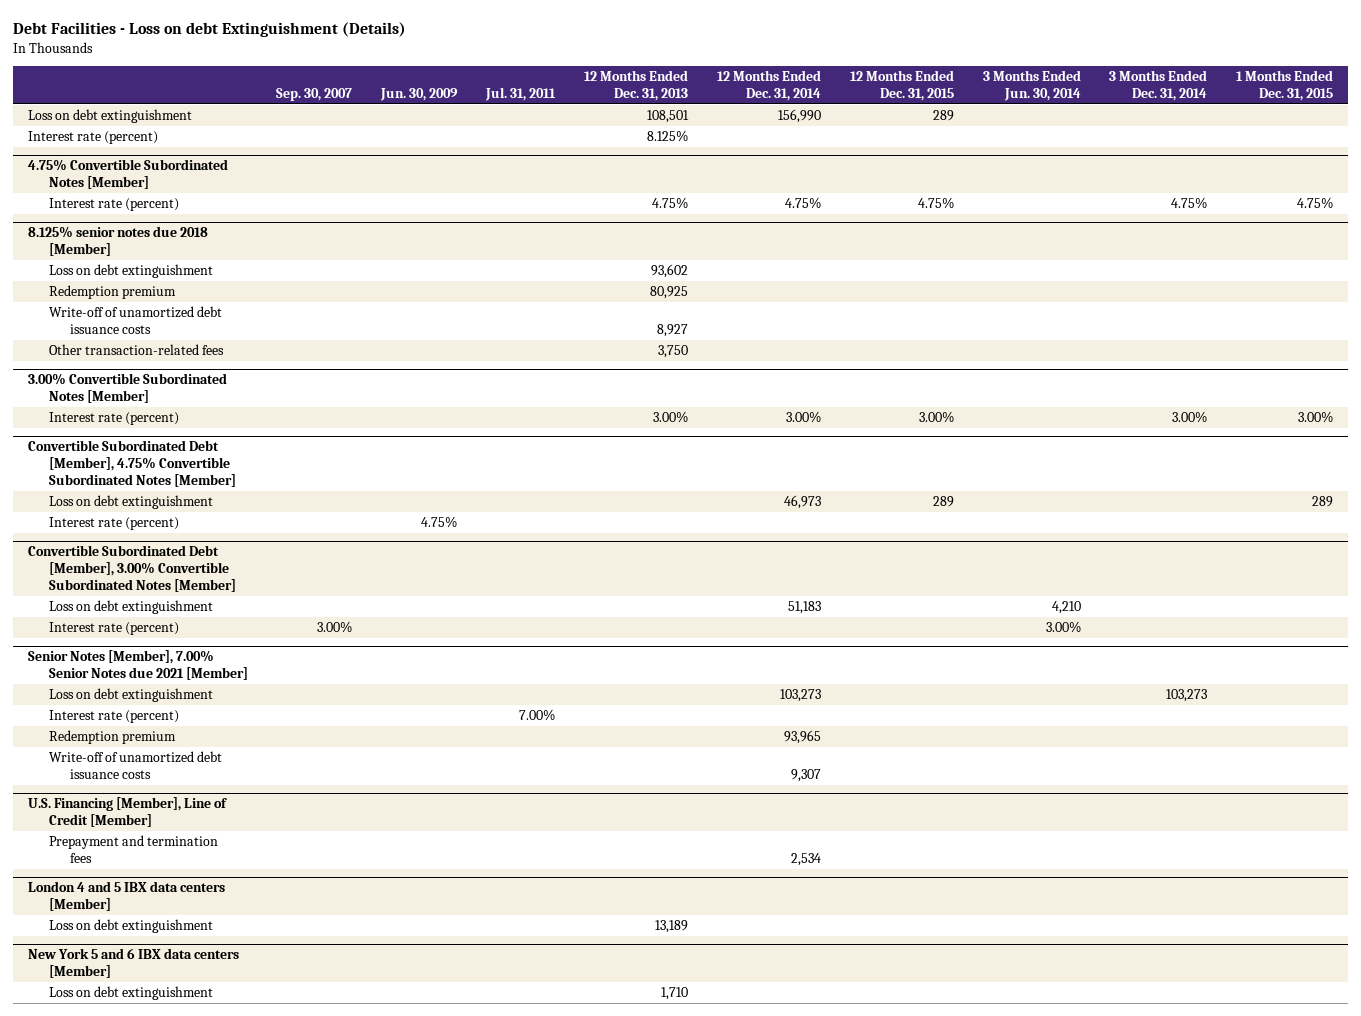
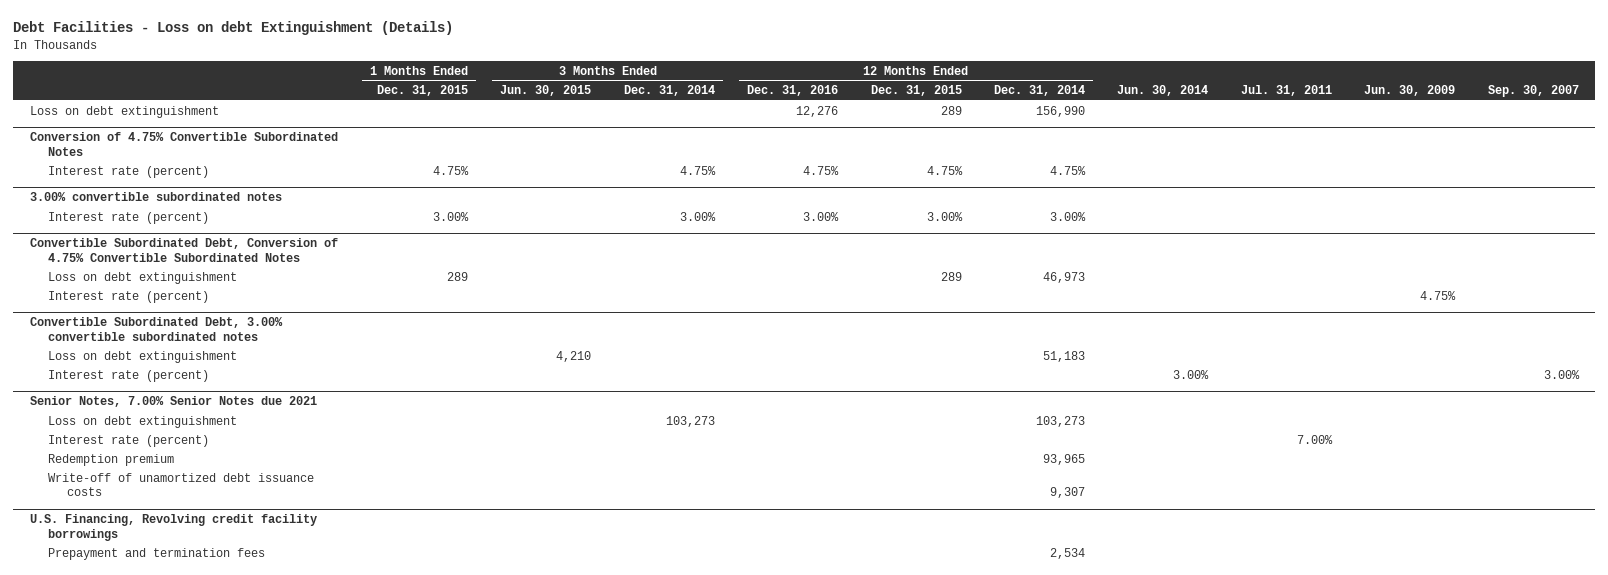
[584,70,689,102] 12 Months Ended Dec. 31, 2013 -> none
[982,70,1081,102] 3 Months Ended Jun. 30, 2014 -> none
none -> [500,85,592,97] Jun. 30, 2015
none -> [747,85,839,97] Dec. 31, 2016
none -> [1117,85,1209,97] Jun. 30, 2014
[27,131,158,145] Interest rate (percent) -> none
[27,159,228,190] 4.75% Convertible Subordinated Notes [Member] -> [29,132,338,156] Conversion of 4.75% Convertible Subordinated Notes
[27,226,208,257] 8.125% senior notes due 2018 [Member] -> none
[48,264,213,279] Loss on debt extinguishment -> none
[48,285,176,300] Redemption premium -> none
[48,306,222,334] Write-off of unamortized debt issuance costs -> none
[48,344,224,356] Other transaction-related fees -> none
[27,373,227,404] 3.00% Convertible Subordinated Notes [Member] -> [29,192,282,202] 3.00% convertible subordinated notes
[27,440,236,488] Convertible Subordinated Debt [Member], 4.75% Convertible Subordinated Notes [Member] -> [29,238,338,262] Convertible Subordinated Debt, Conversion of 4.75% Convertible Subordinated Notes
[27,545,236,593] Convertible Subordinated Debt [Member], 3.00% Convertible Subordinated Notes [Member] -> [29,317,283,341] Convertible Subordinated Debt, 3.00% convertible subordinated notes
[27,650,248,681] Senior Notes [Member], 7.00% Senior Notes due 2021 [Member] -> [29,396,317,408] Senior Notes, 7.00% Senior Notes due 2021
[27,797,227,828] U.S. Financing [Member], Line of Credit [Member] -> [29,514,317,541] U.S. Financing, Revolving credit facility borrowings
[27,881,225,912] London 4 and 5 IBX data centers [Member] -> none
[48,919,213,934] Loss on debt extinguishment -> none
[27,948,239,979] New York 5 and 6 IBX data centers [Member] -> none
[48,986,213,1001] Loss on debt extinguishment -> none

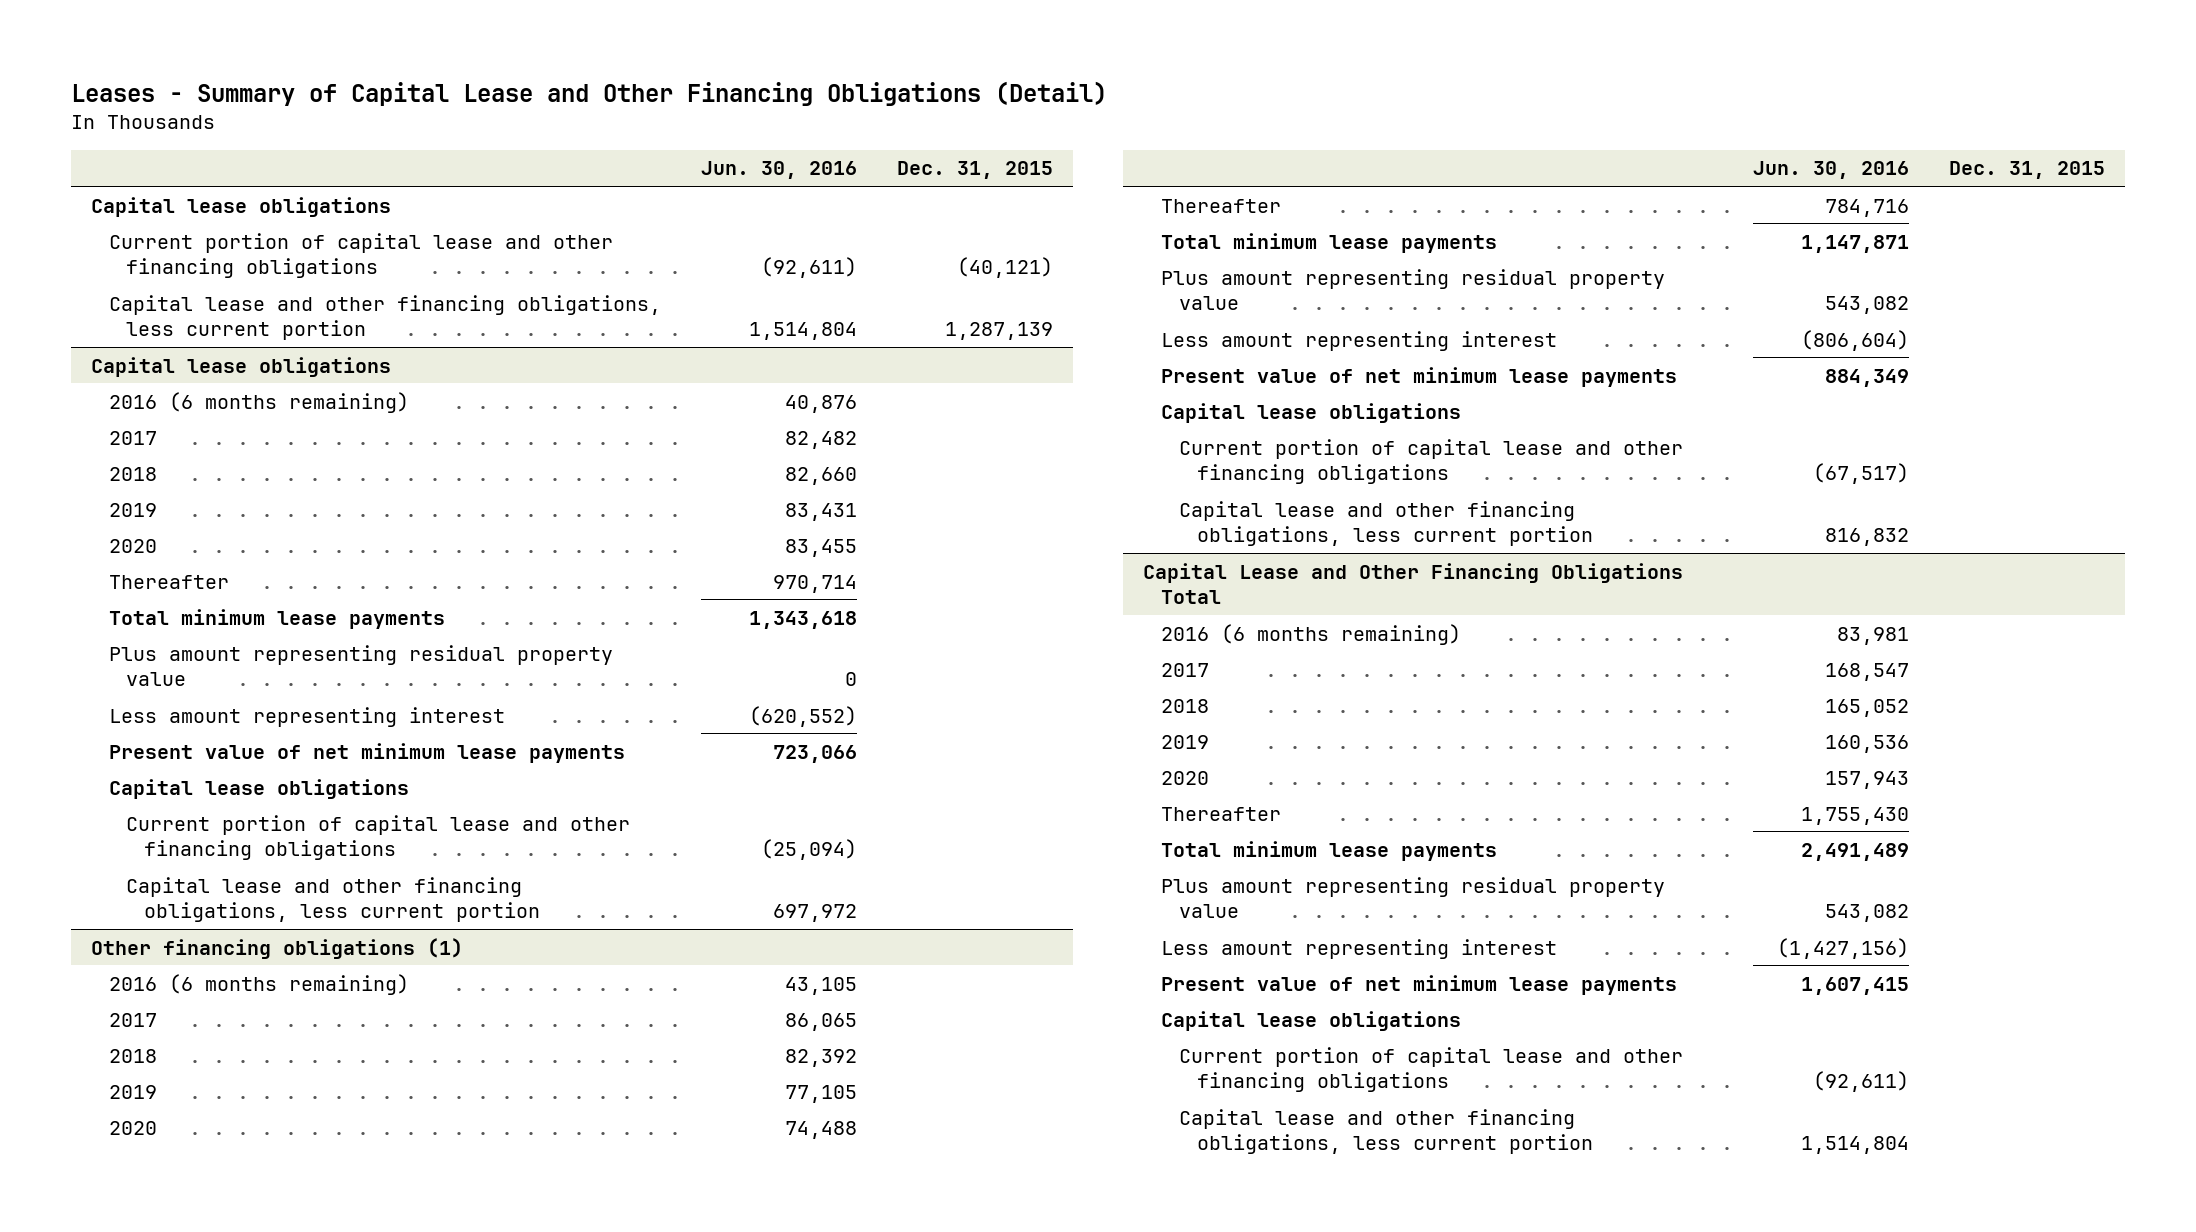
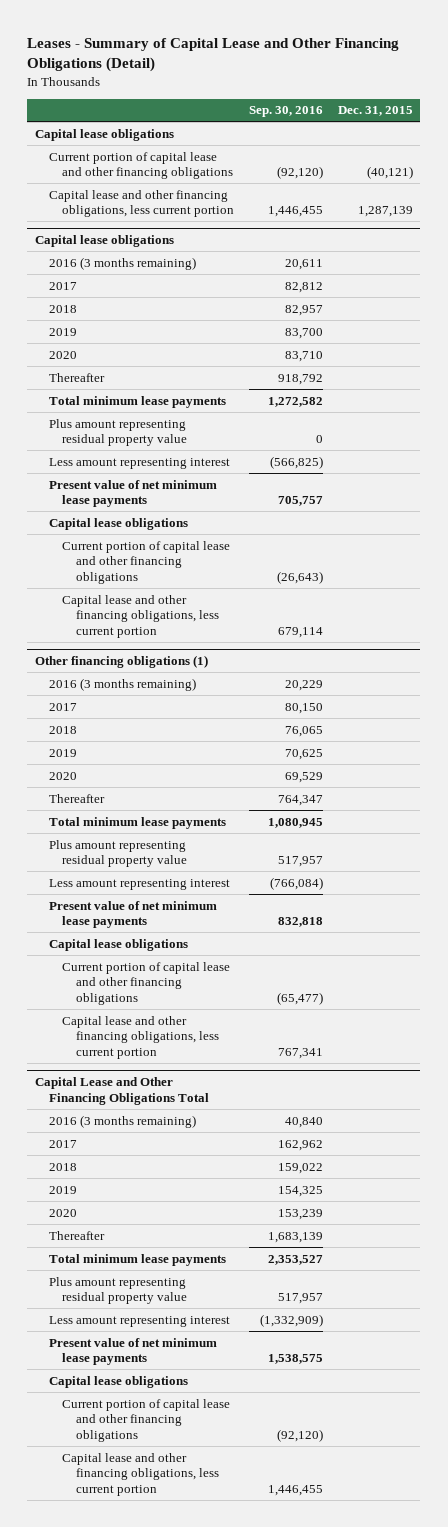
[700,161,857,180] Jun. 30, 2016 -> none
none -> [249,106,324,118] Sep. 30, 2016
[108,391,409,413] 2016 (6 months remaining) -> [48,256,196,270] 2016 (3 months remaining)
[108,973,409,995] 2016 (6 months remaining) -> [48,677,196,691] 2016 (3 months remaining)
[1161,623,1462,645] 2016 (6 months remaining) -> [48,1114,196,1128] 2016 (3 months remaining)

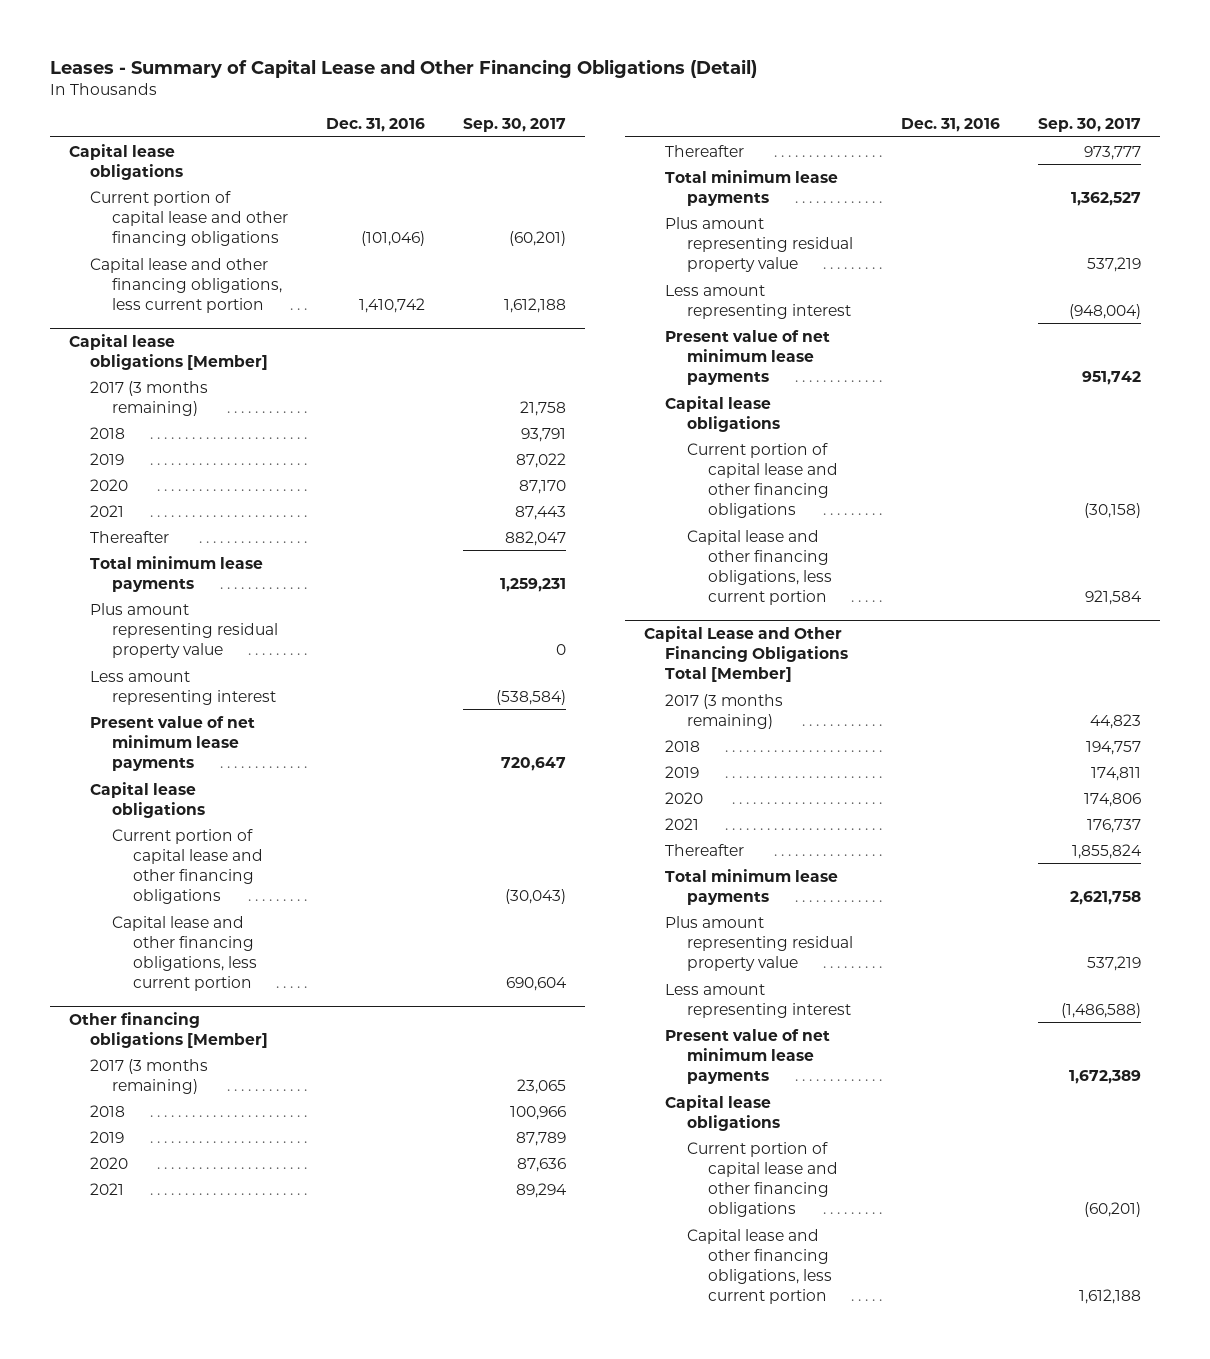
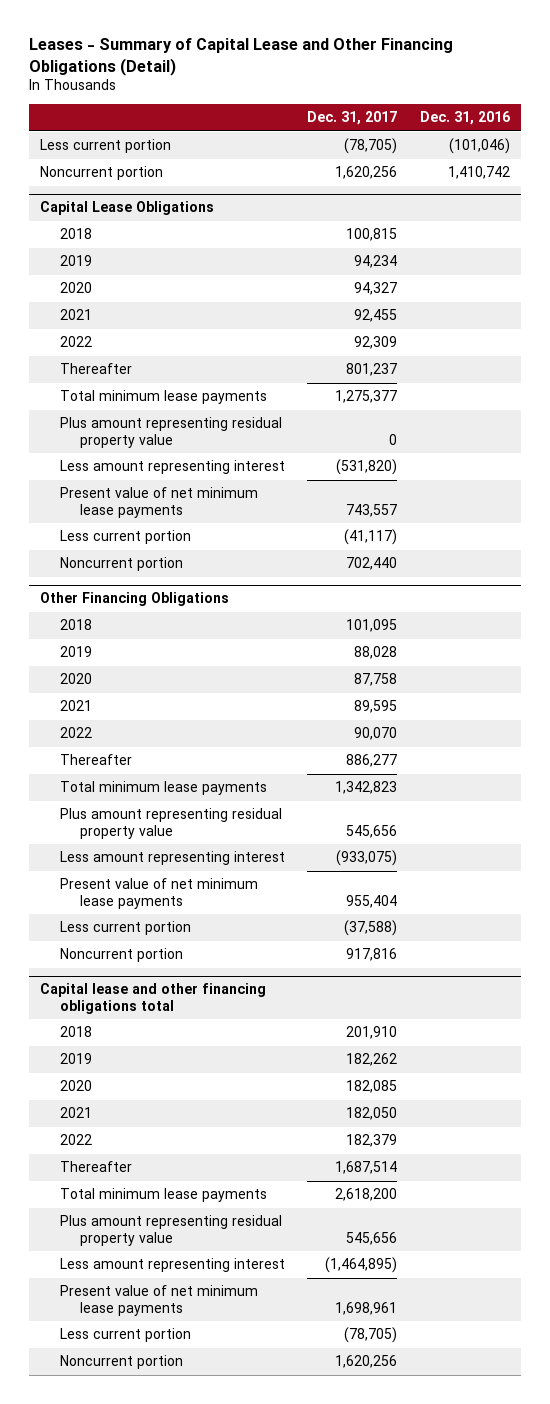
[463,118,567,133] Sep. 30, 2017 -> none
none -> [307,111,398,126] Dec. 31, 2017
[68,143,184,180] Capital lease obligations -> none
[90,380,209,416] 2017 (3 months remaining) -> none
[90,190,288,247] Current portion of capital lease and other financing obligations -> [40,139,172,154] Less current portion
[90,257,282,314] Capital lease and other financing obligations, less current portion -> [40,166,164,181] Noncurrent portion
[68,333,269,370] Capital lease obligations [Member] -> [40,201,215,216] Capital Lease Obligations
none -> [60,336,93,348] 2022
[90,781,205,818] Capital lease obligations -> none
[90,1058,209,1094] 2017 (3 months remaining) -> none
[111,828,264,905] Current portion of capital lease and other financing obligations -> [60,530,192,545] Less current portion
[111,915,258,992] Capital lease and other financing obligations, less current portion -> [60,557,184,572] Noncurrent portion
[68,1011,269,1048] Other financing obligations [Member] -> [40,592,230,607] Other Financing Obligations
none -> [60,727,93,739] 2022
[665,395,780,432] Capital lease obligations -> none
[665,693,784,729] 2017 (3 months remaining) -> none
[686,442,839,519] Current portion of capital lease and other financing obligations -> [60,921,192,936] Less current portion
[686,529,833,606] Capital lease and other financing obligations, less current portion -> [60,948,184,963] Noncurrent portion
[643,625,849,683] Capital Lease and Other Financing Obligations Total [Member] -> [40,983,267,1014] Capital lease and other financing obligations total
none -> [60,1134,93,1146] 2022
[665,1094,780,1131] Capital lease obligations -> none
[686,1141,839,1218] Current portion of capital lease and other financing obligations -> [60,1328,192,1343] Less current portion
[686,1228,833,1305] Capital lease and other financing obligations, less current portion -> [60,1355,184,1370] Noncurrent portion

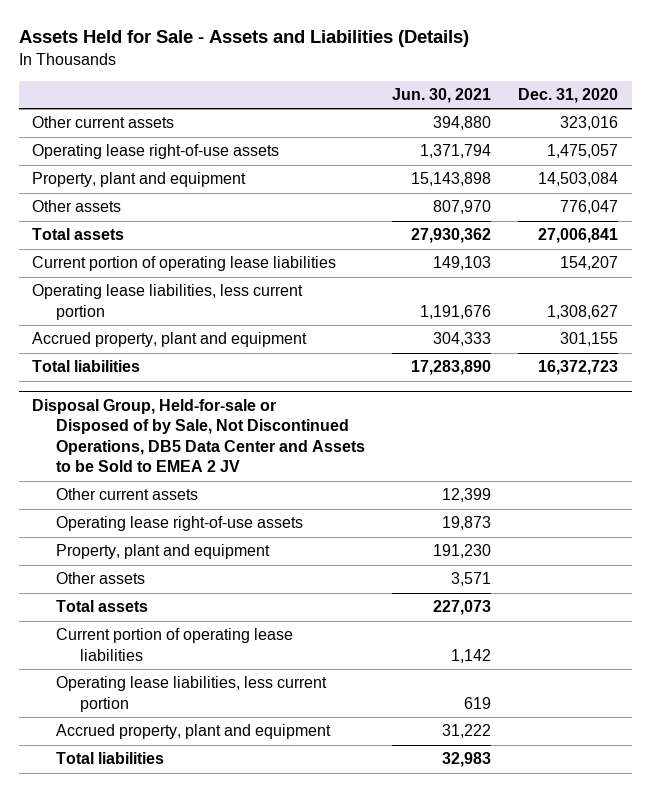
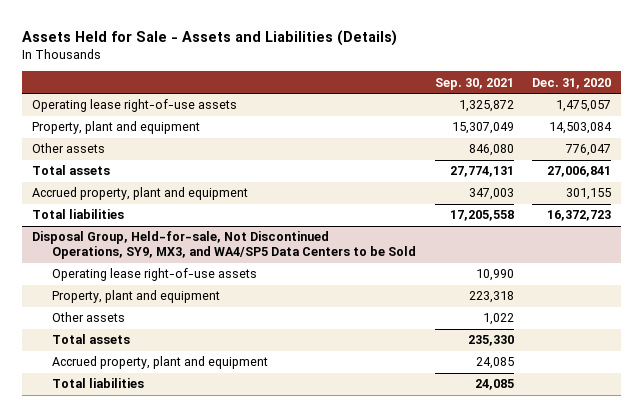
[392,88,492,104] Jun. 30, 2021 -> none
none -> [434,77,514,90] Sep. 30, 2021
[32,116,175,129] Other current assets -> none
[32,256,337,272] Current portion of operating lease liabilities -> none
[32,284,304,320] Operating lease liabilities, less current portion -> none
[56,488,199,501] Other current assets -> none
[32,398,366,473] Disposal Group, Held-for-sale or Disposed of by Sale, Not Discontinued Operations, DB5 Data Center and Assets to be Sold to EMEA 2 JV -> [31,231,416,260] Disposal Group, Held-for-sale, Not Discontinued Operations, SY9, MX3, and WA4/SP5 Data Centers to be Sold
[56,628,294,661] Current portion of operating lease liabilities -> none
[56,676,328,712] Operating lease liabilities, less current portion -> none

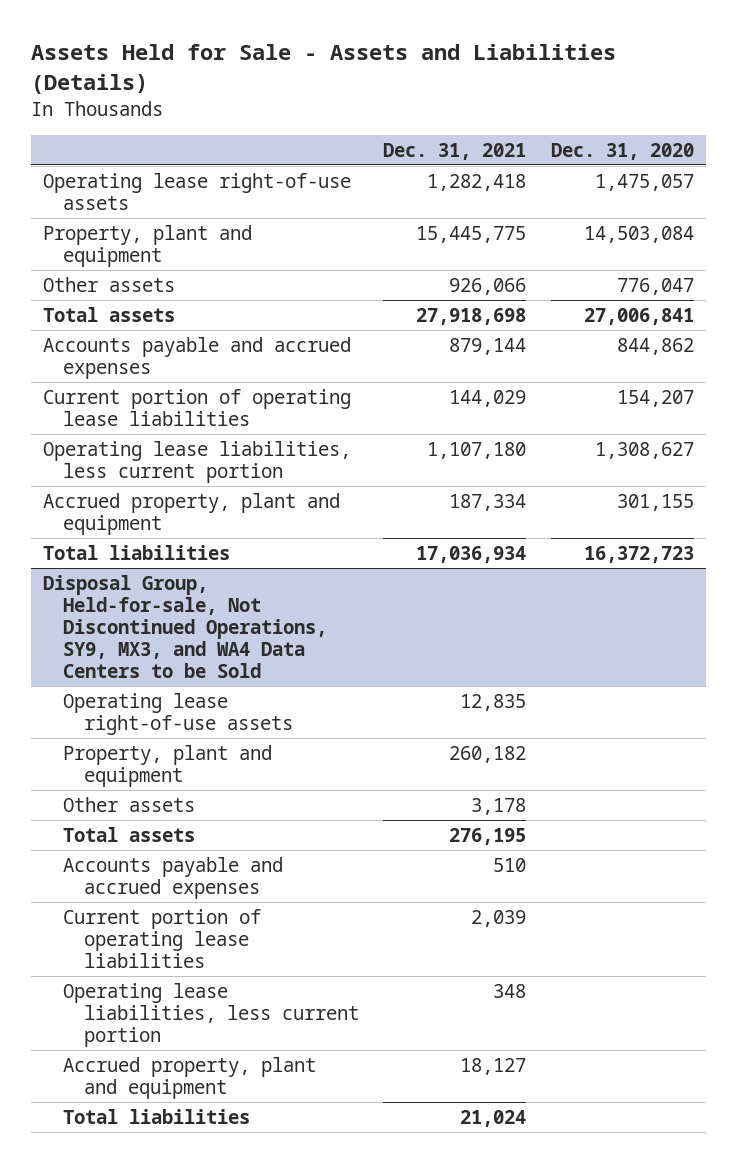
[434,77,514,90] Sep. 30, 2021 -> none
none -> [383,142,527,160] Dec. 31, 2021
none -> [43,336,352,379] Accounts payable and accrued expenses
none -> [43,388,352,426] Current portion of operating lease liabilities
none -> [43,440,352,483] Operating lease liabilities, less current portion
[31,231,416,260] Disposal Group, Held-for-sale, Not Discontinued Operations, SY9, MX3, and WA4/SP5 Data Centers to be Sold -> [43,574,328,678] Disposal Group, Held-for-sale, Not Discontinued Operations, SY9, MX3, and WA4 Data Centers to be Sold
none -> [63,856,284,899] Accounts payable and accrued expenses
none -> [63,908,262,968] Current portion of operating lease liabilities
none -> [63,982,359,1047] Operating lease liabilities, less current portion

